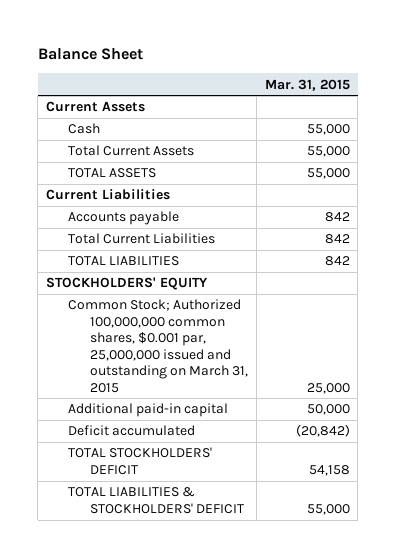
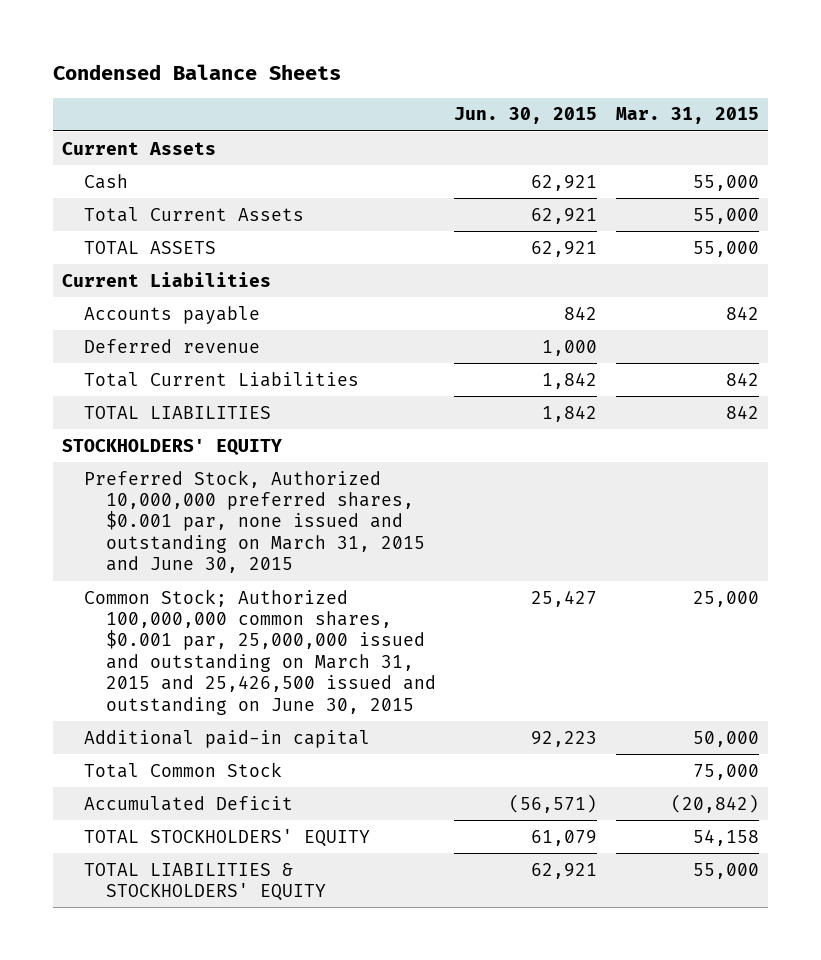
[37,48,143,61] Balance Sheet -> [53,64,342,81] Condensed Balance Sheets
none -> [454,107,598,125] Jun. 30, 2015
none -> [84,338,261,353] Deferred revenue
none -> [84,469,426,574] Preferred Stock, Authorized 10,000,000 preferred shares, $0.001 par, none issued and outstanding on March 31, 2015 and June 30, 2015
[67,299,249,393] Common Stock; Authorized 100,000,000 common shares, $0.001 par, 25,000,000 issued and outstanding on March 31, 2015 -> [84,588,437,715] Common Stock; Authorized 100,000,000 common shares, $0.001 par, 25,000,000 issued and outstanding on March 31, 2015 and 25,426,500 issued and outstanding on June 30, 2015
none -> [84,761,283,778] Total Common Stock
[67,425,195,437] Deficit accumulated -> [84,795,294,811] Accumulated Deficit
[67,447,212,475] TOTAL STOCKHOLDERS' DEFICIT -> [84,828,371,847] TOTAL STOCKHOLDERS' EQUITY
[67,487,245,514] TOTAL LIABILITIES & STOCKHOLDERS' DEFICIT -> [84,862,327,901] TOTAL LIABILITIES & STOCKHOLDERS' EQUITY

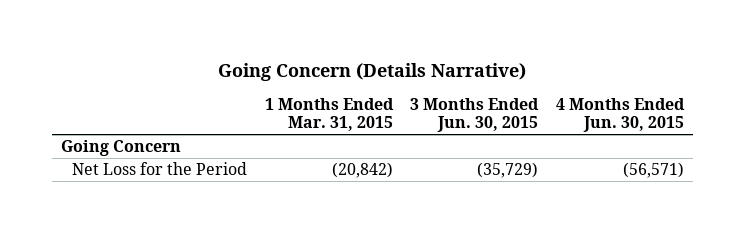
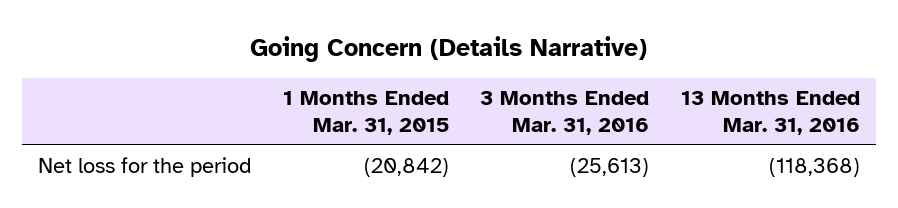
[410,97,540,133] 3 Months Ended Jun. 30, 2015 -> none
[555,97,685,133] 4 Months Ended Jun. 30, 2015 -> none
none -> [480,91,650,136] 3 Months Ended Mar. 31, 2016
none -> [681,91,861,136] 13 Months Ended Mar. 31, 2016
[60,140,181,157] Going Concern -> none
[72,162,248,176] Net Loss for the Period -> [38,157,252,178] Net loss for the period

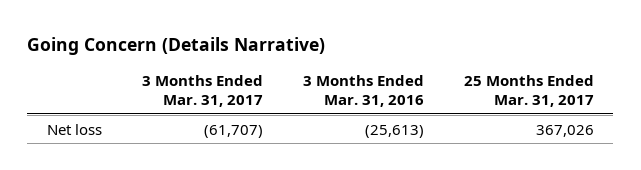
[282,91,449,136] 1 Months Ended Mar. 31, 2015 -> none
[681,91,861,136] 13 Months Ended Mar. 31, 2016 -> none
none -> [141,74,263,107] 3 Months Ended Mar. 31, 2017
none -> [463,74,594,107] 25 Months Ended Mar. 31, 2017
[38,157,252,178] Net loss for the period -> [46,123,102,135] Net loss

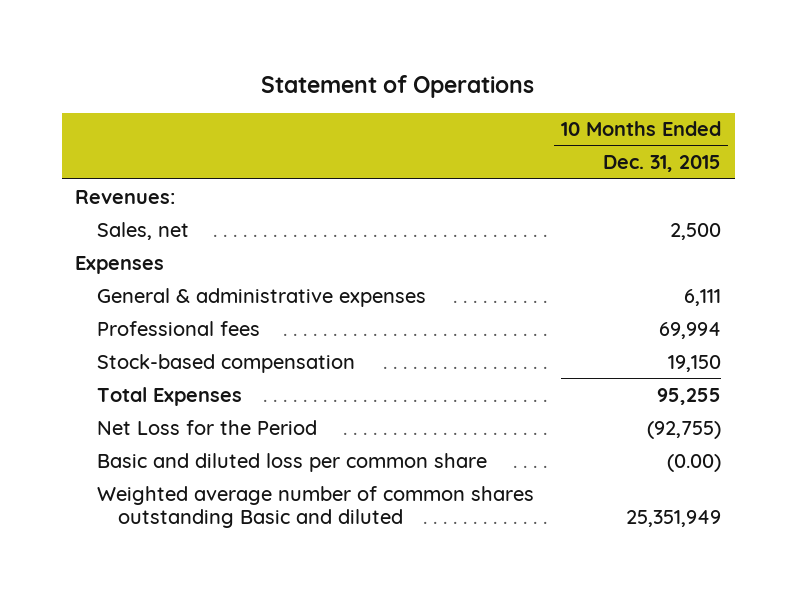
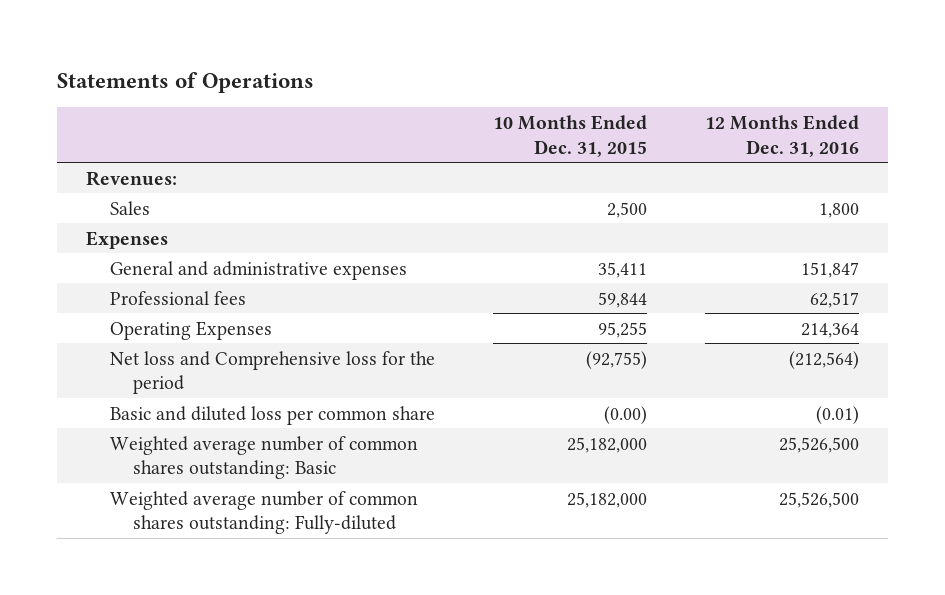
[261,74,535,98] Statement of Operations -> [57,71,315,93] Statements of Operations
none -> [704,115,859,157] 12 Months Ended Dec. 31, 2016
[96,221,189,240] Sales, net -> [109,200,150,215] Sales
[96,353,355,373] Stock-based compensation -> none
[96,287,426,307] General & administrative expenses -> [109,260,407,280] General and administrative expenses
[684,288,722,306] 6,111 -> [597,261,647,278] 35,411
[659,321,722,339] 69,994 -> [597,291,647,308] 59,844
[96,386,242,406] Total Expenses -> [109,320,272,340] Operating Expenses
[96,419,317,435] Net Loss for the Period -> [109,350,435,395] Net loss and Comprehensive loss for the period
[96,485,534,528] Weighted average number of common shares outstanding Basic and diluted -> [109,435,418,480] Weighted average number of common shares outstanding: Basic
[626,509,722,527] 25,351,949 -> [566,436,647,453] 25,182,000
none -> [109,490,418,535] Weighted average number of common shares outstanding: Fully-diluted

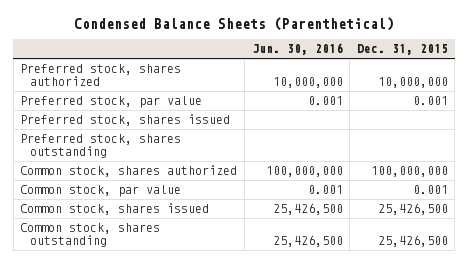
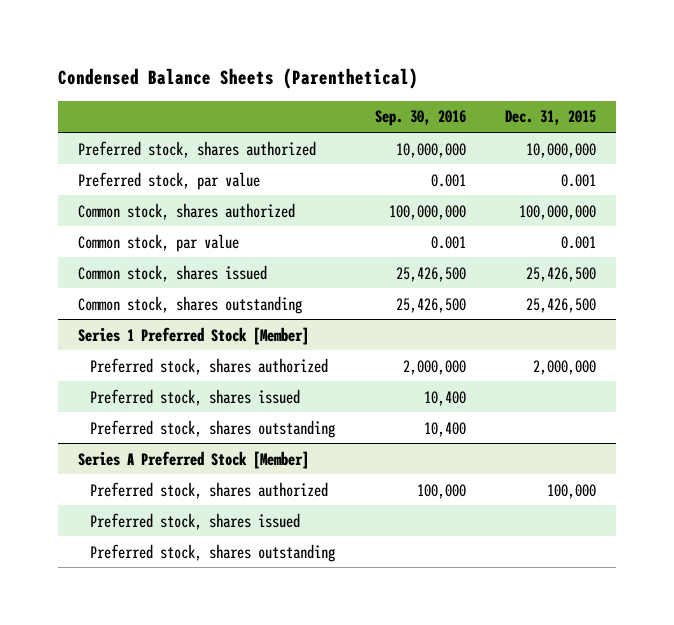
[251,43,343,56] Jun. 30, 2016 -> none
none -> [374,110,466,127] Sep. 30, 2016
[20,114,231,127] Preferred stock, shares issued -> none
[20,134,182,159] Preferred stock, shares outstanding -> none
none -> [77,326,309,345] Series 1 Preferred Stock [Member]
none -> [90,357,329,375] Preferred stock, shares authorized
none -> [90,388,301,406] Preferred stock, shares issued
none -> [90,419,336,438] Preferred stock, shares outstanding
none -> [77,450,309,469] Series A Preferred Stock [Member]
none -> [90,481,329,499] Preferred stock, shares authorized
none -> [90,512,301,530] Preferred stock, shares issued
none -> [90,543,336,562] Preferred stock, shares outstanding

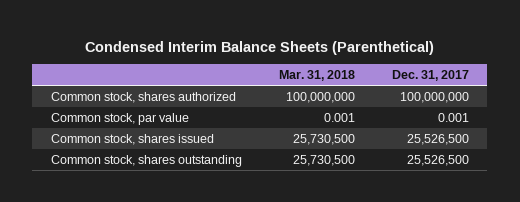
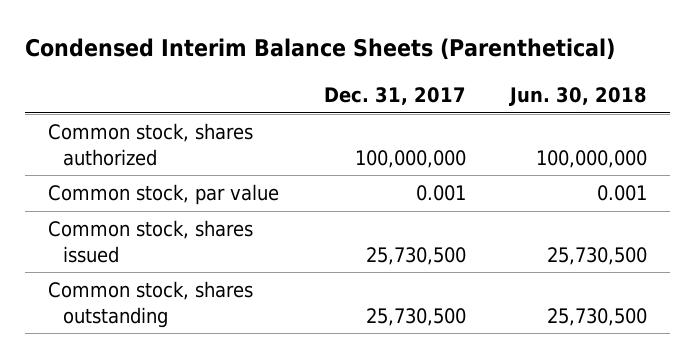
[278,70,355,82] Mar. 31, 2018 -> none
none -> [509,86,648,106] Jun. 30, 2018
[406,133,469,145] 25,526,500 -> [365,246,466,265] 25,730,500
[406,154,469,166] 25,526,500 -> [365,307,466,326] 25,730,500

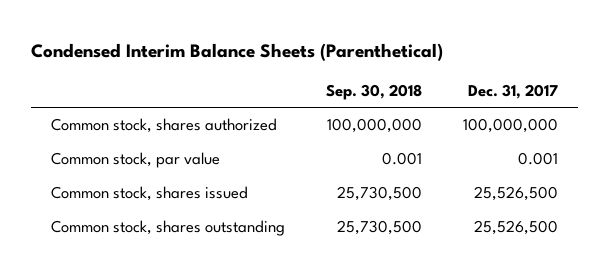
[509,86,648,106] Jun. 30, 2018 -> none
none -> [325,83,422,100] Sep. 30, 2018
[365,246,466,265] 25,730,500 -> [473,186,558,202] 25,526,500
[365,307,466,326] 25,730,500 -> [473,220,558,236] 25,526,500

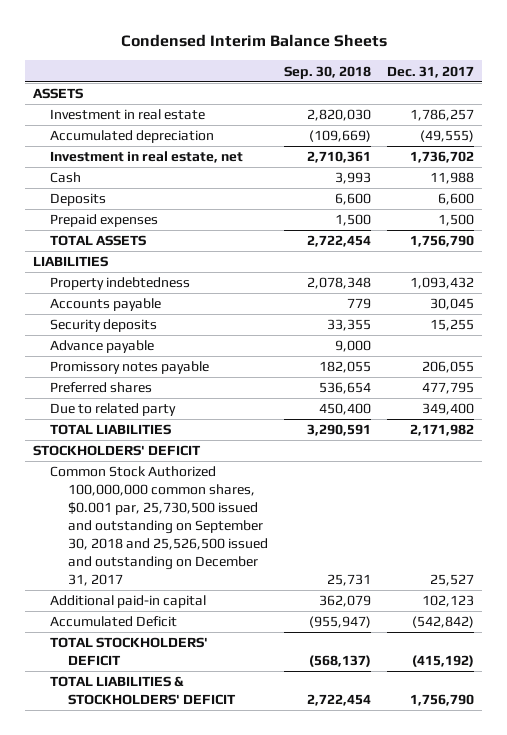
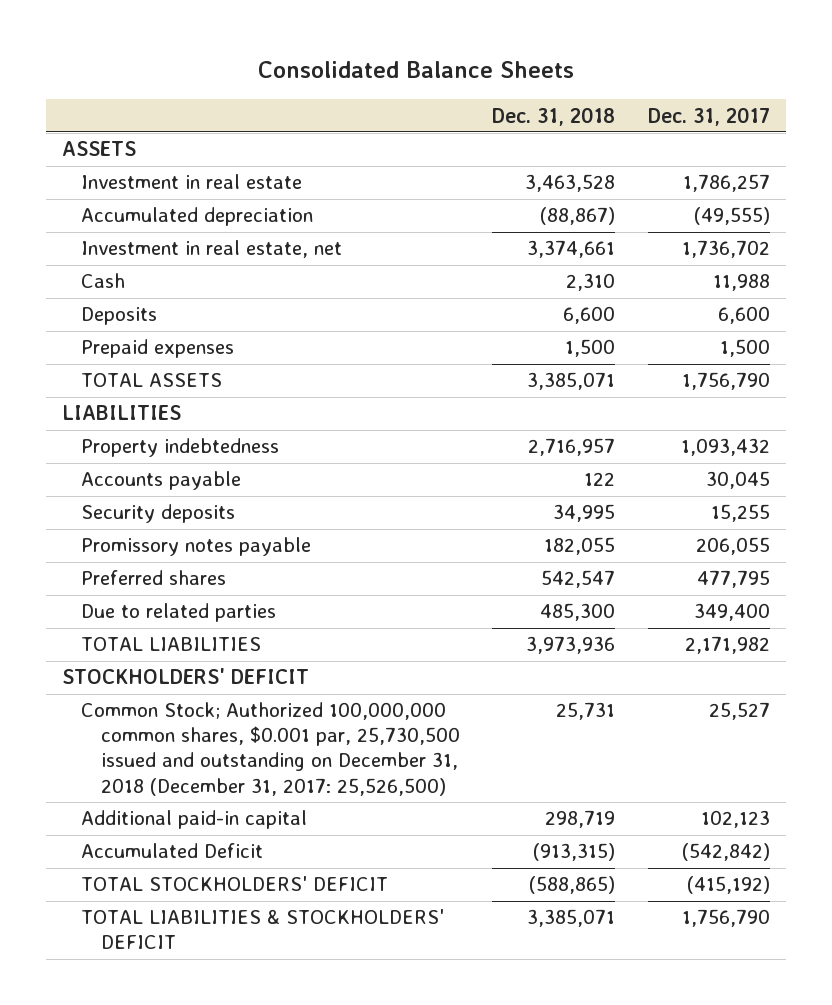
[120,34,387,48] Condensed Interim Balance Sheets -> [257,61,574,79] Consolidated Balance Sheets
[284,65,372,79] Sep. 30, 2018 -> none
none -> [492,106,616,126] Dec. 31, 2018
[50,340,155,354] Advance payable -> none
[50,403,177,417] Due to related party -> [81,603,277,623] Due to related parties
[50,466,269,586] Common Stock Authorized 100,000,000 common shares, $0.001 par, 25,730,500 issued and outstanding on September 30, 2018 and 25,526,500 issued and outstanding on December 31, 2017 -> [81,702,460,796] Common Stock; Authorized 100,000,000 common shares, $0.001 par, 25,730,500 issued and outstanding on December 31, 2018 (December 31, 2017: 25,526,500)

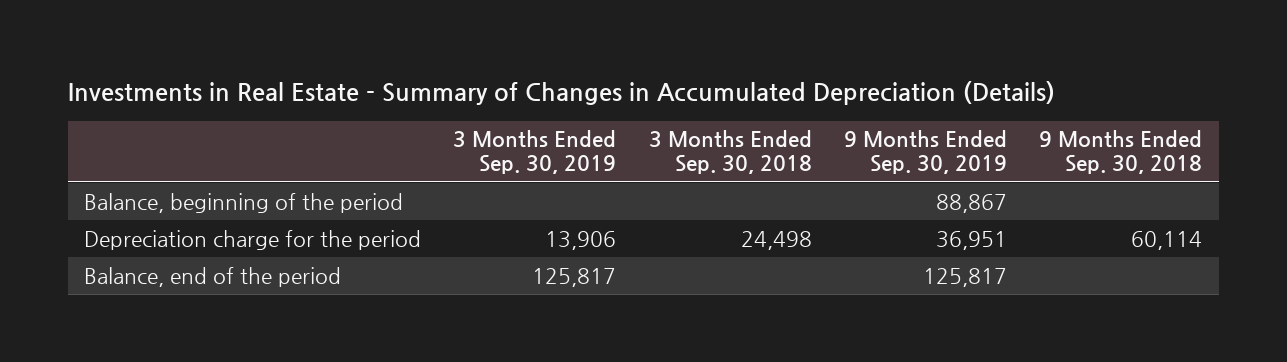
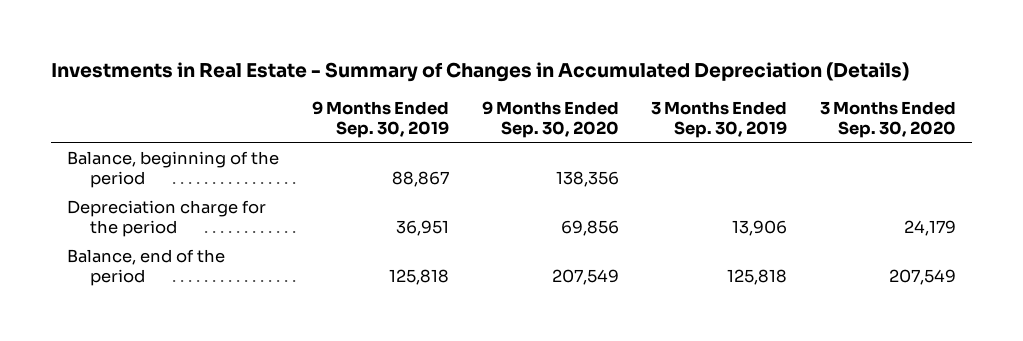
[648,130,812,175] 3 Months Ended Sep. 30, 2018 -> none
[1039,130,1203,175] 9 Months Ended Sep. 30, 2018 -> none
none -> [481,100,619,138] 9 Months Ended Sep. 30, 2020
none -> [819,100,956,138] 3 Months Ended Sep. 30, 2020
[532,267,617,287] 125,817 -> [727,268,788,285] 125,818
[923,267,1008,287] 125,817 -> [388,268,449,285] 125,818

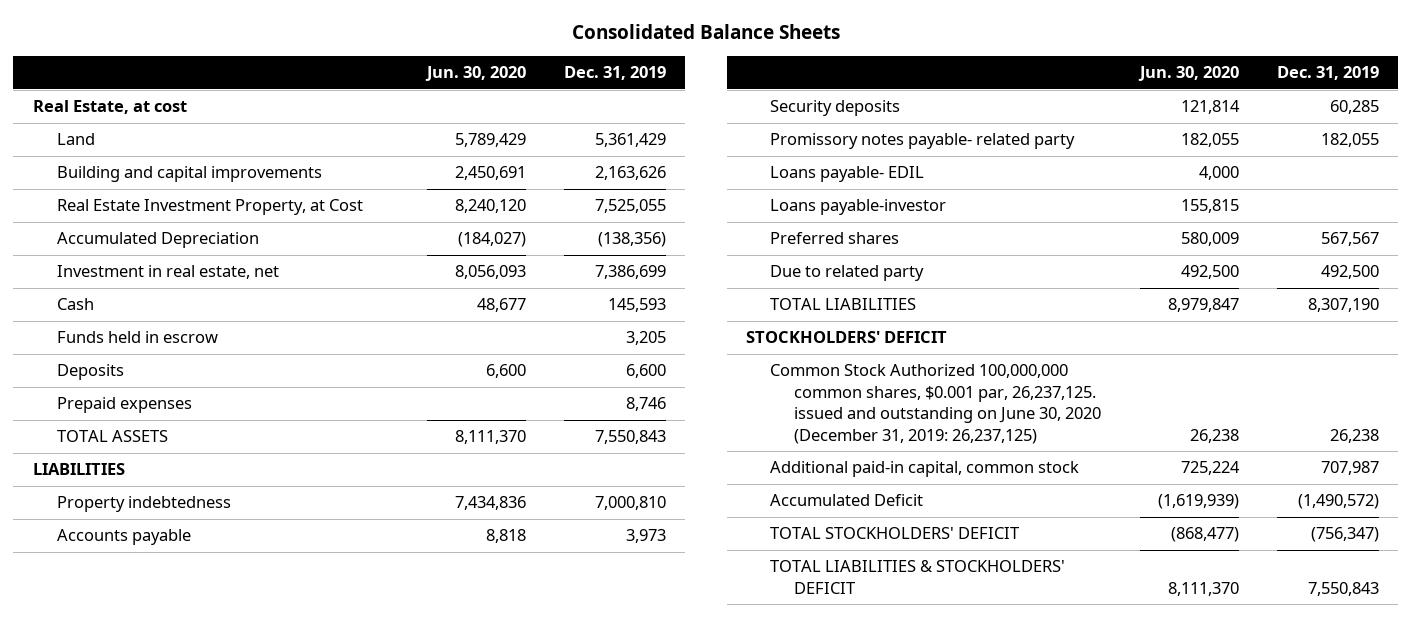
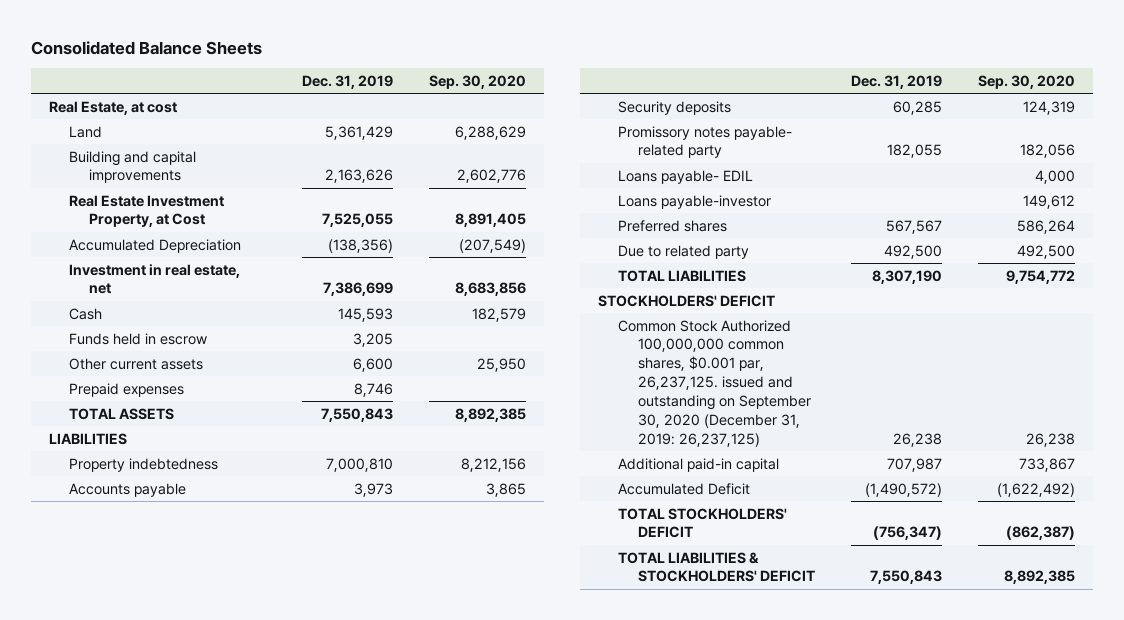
[424,66,526,82] Jun. 30, 2020 -> none
none -> [428,74,526,89] Sep. 30, 2020
[56,364,124,381] Deposits -> none
none -> [68,357,203,370] Other current assets
[770,364,1102,444] Common Stock Authorized 100,000,000 common shares, $0.001 par, 26,237,125. issued and outstanding on June 30, 2020 (December 31, 2019: 26,237,125) -> [618,319,812,447] Common Stock Authorized 100,000,000 common shares, $0.001 par, 26,237,125. issued and outstanding on September 30, 2020 (December 31, 2019: 26,237,125)
[770,461,1080,478] Additional paid-in capital, common stock -> [618,457,780,472] Additional paid-in capital

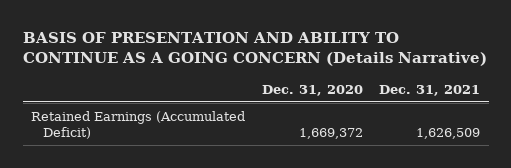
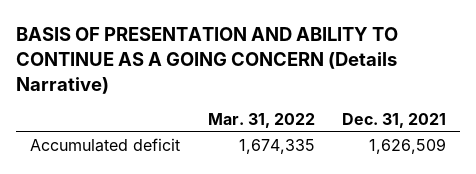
[261,84,363,96] Dec. 31, 2020 -> none
none -> [207,113,315,129] Mar. 31, 2022
[31,110,246,139] Retained Earnings (Accumulated Deficit) -> [30,138,181,153] Accumulated deficit

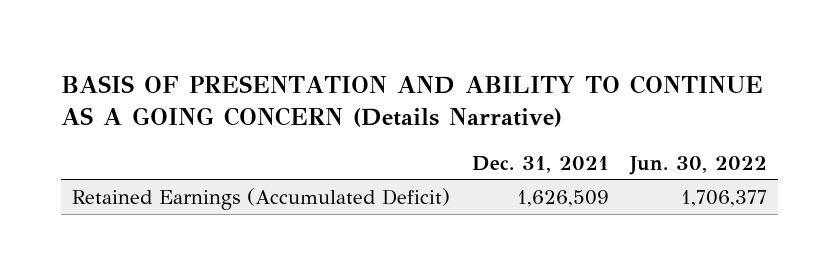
[207,113,315,129] Mar. 31, 2022 -> none
none -> [629,155,768,175] Jun. 30, 2022
[30,138,181,153] Accumulated deficit -> [71,187,450,210] Retained Earnings (Accumulated Deficit)

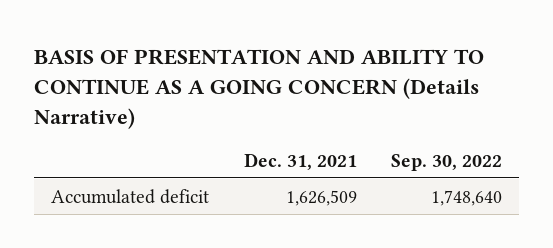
[629,155,768,175] Jun. 30, 2022 -> none
none -> [391,153,503,171] Sep. 30, 2022
[71,187,450,210] Retained Earnings (Accumulated Deficit) -> [51,188,210,204] Accumulated deficit

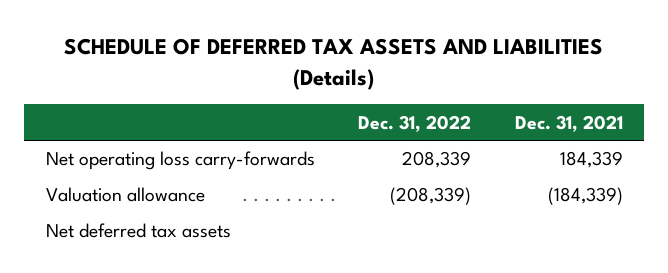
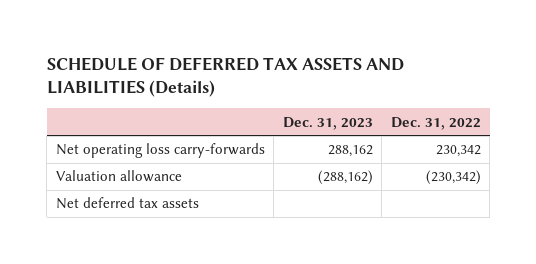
[514,114,623,132] Dec. 31, 2021 -> none
none -> [282,116,373,130] Dec. 31, 2023
[402,151,472,169] 208,339 -> [435,145,481,158] 230,342
[390,187,472,206] (208,339) -> [425,170,481,186] (230,342)

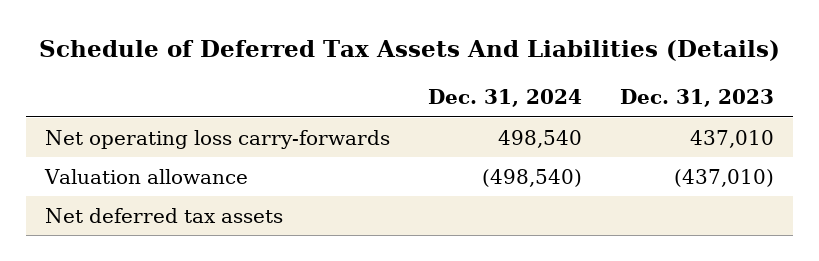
[46,57,404,98] SCHEDULE OF DEFERRED TAX ASSETS AND LIABILITIES (Details) -> [39,40,781,62] Schedule of Deferred Tax Assets And Liabilities (Details)
[390,116,481,130] Dec. 31, 2022 -> none
none -> [427,89,582,108] Dec. 31, 2024
[327,145,373,158] 288,162 -> [689,129,774,148] 437,010
[317,170,373,186] (288,162) -> [673,168,774,187] (437,010)

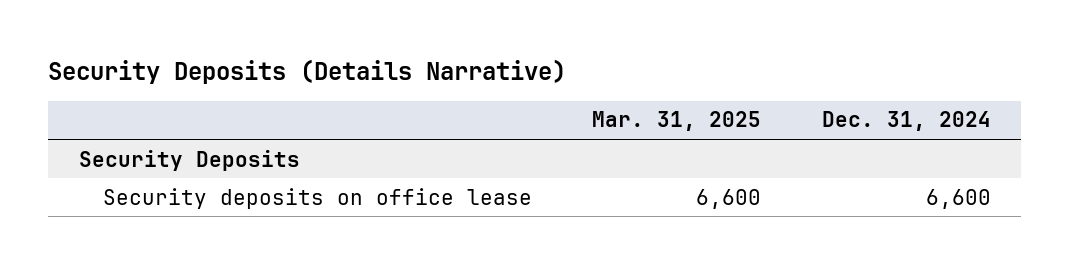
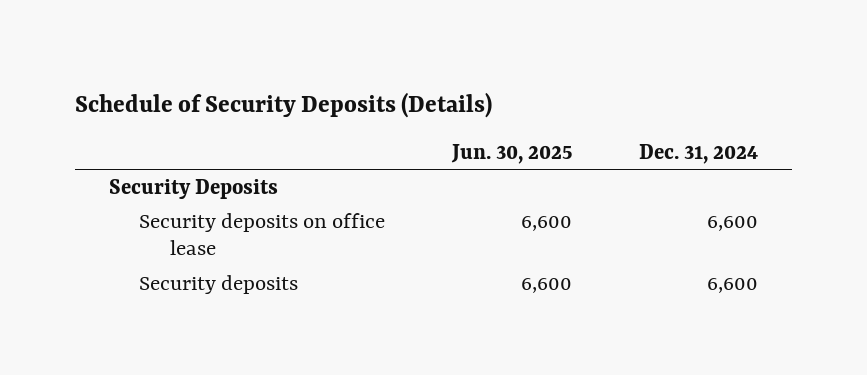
[48,59,567,85] Security Deposits (Details Narrative) -> [75,91,493,118] Schedule of Security Deposits (Details)
[592,111,762,132] Mar. 31, 2025 -> none
none -> [451,143,573,164] Jun. 30, 2025
none -> [139,274,299,294] Security deposits

